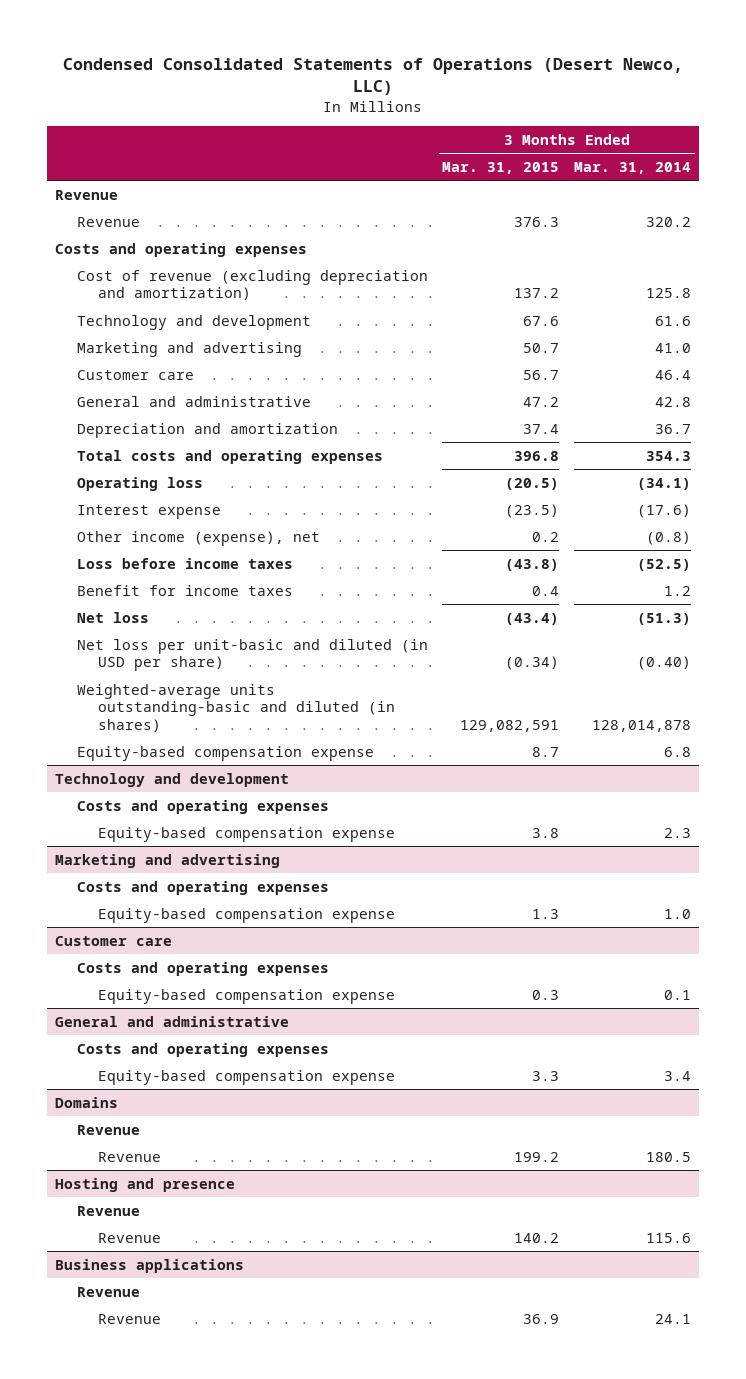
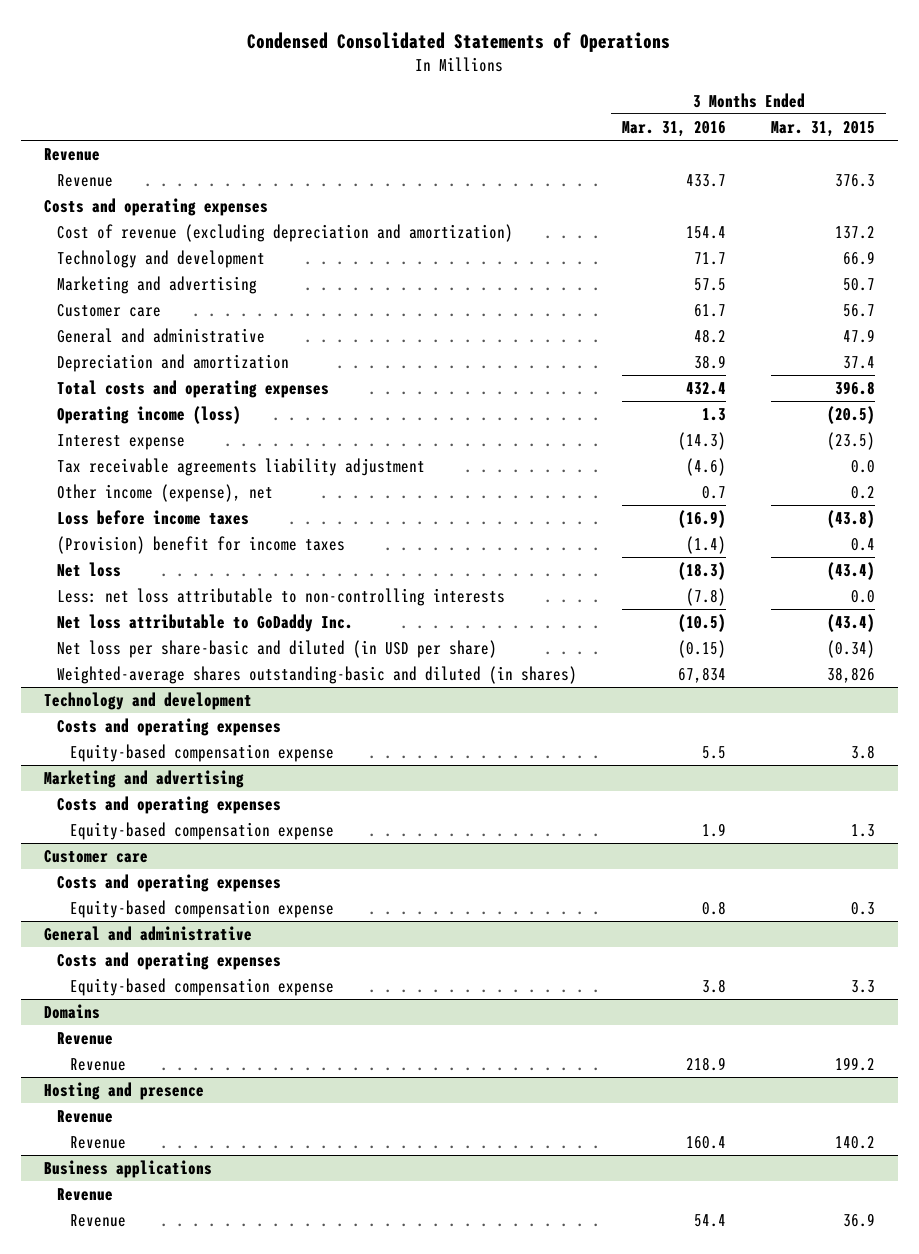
[62,57,683,96] Condensed Consolidated Statements of Operations (Desert Newco, LLC) -> [247,31,671,52] Condensed Consolidated Statements of Operations
[574,161,692,174] Mar. 31, 2014 -> none
none -> [622,120,727,137] Mar. 31, 2016
[523,315,560,326] 67.6 -> [843,251,876,266] 66.9
[523,396,560,407] 47.2 -> [843,329,876,344] 47.9
[76,476,203,491] Operating loss -> [57,406,242,425] Operating income (loss)
none -> [57,458,426,477] Tax receivable agreements liability adjustment
[76,584,293,596] Benefit for income taxes -> [57,536,346,555] (Provision) benefit for income taxes
[76,745,374,761] Equity-based compensation expense -> none
none -> [57,588,506,607] Less: net loss attributable to non-controlling interests
none -> [57,614,354,633] Net loss attributable to GoDaddy Inc.
[76,638,428,672] Net loss per unit-basic and diluted (in USD per share) -> [57,640,498,659] Net loss per share-basic and diluted (in USD per share)
[76,683,396,733] Weighted-average units outstanding-basic and diluted (in shares) -> [57,666,578,685] Weighted-average shares outstanding-basic and diluted (in shares)
[460,720,560,733] 129,082,591 -> [827,667,876,684] 38,826

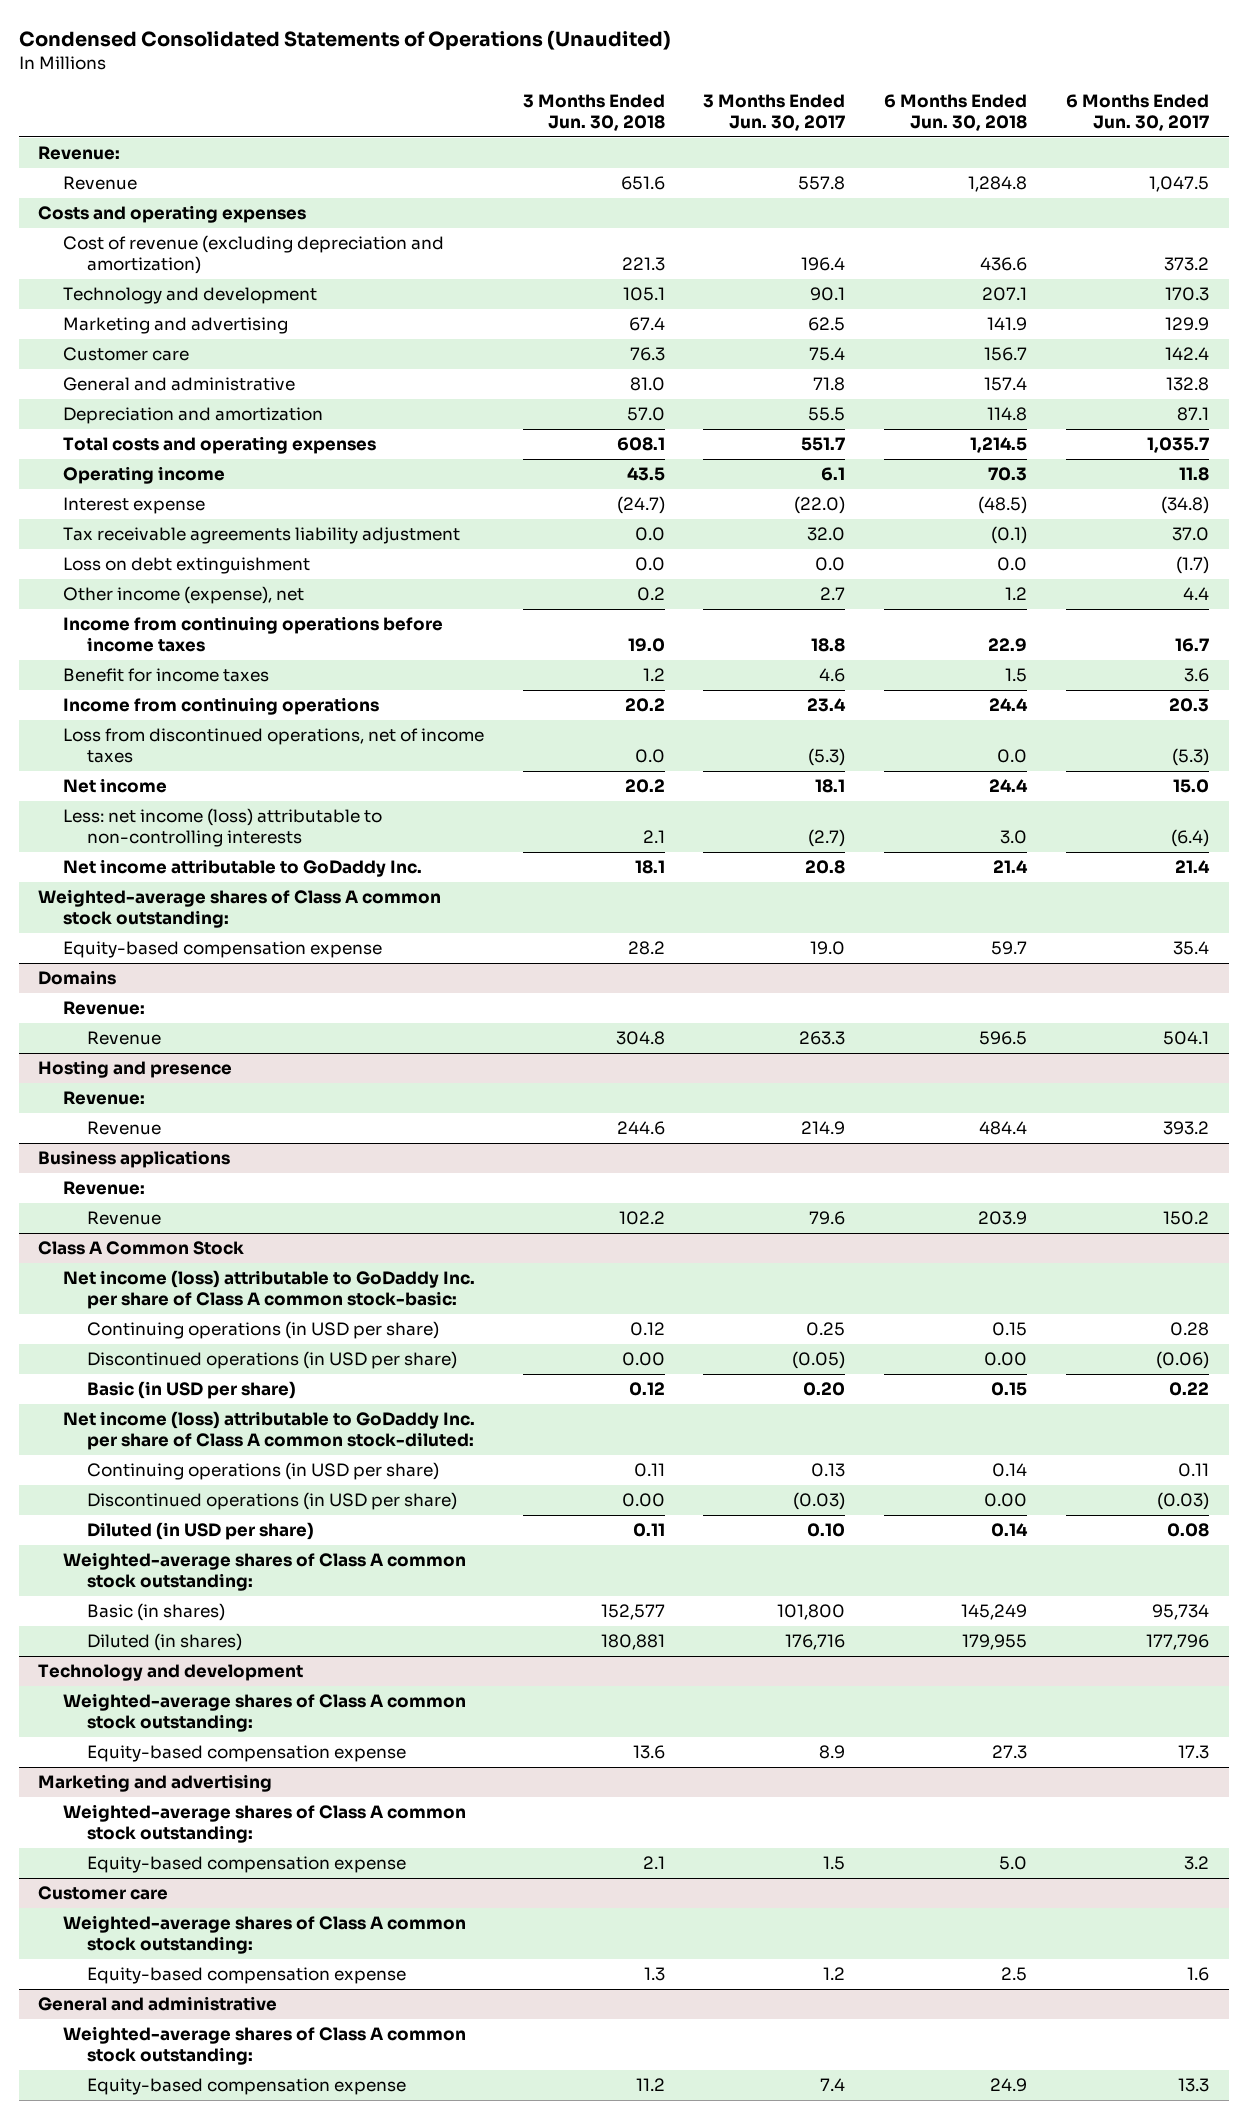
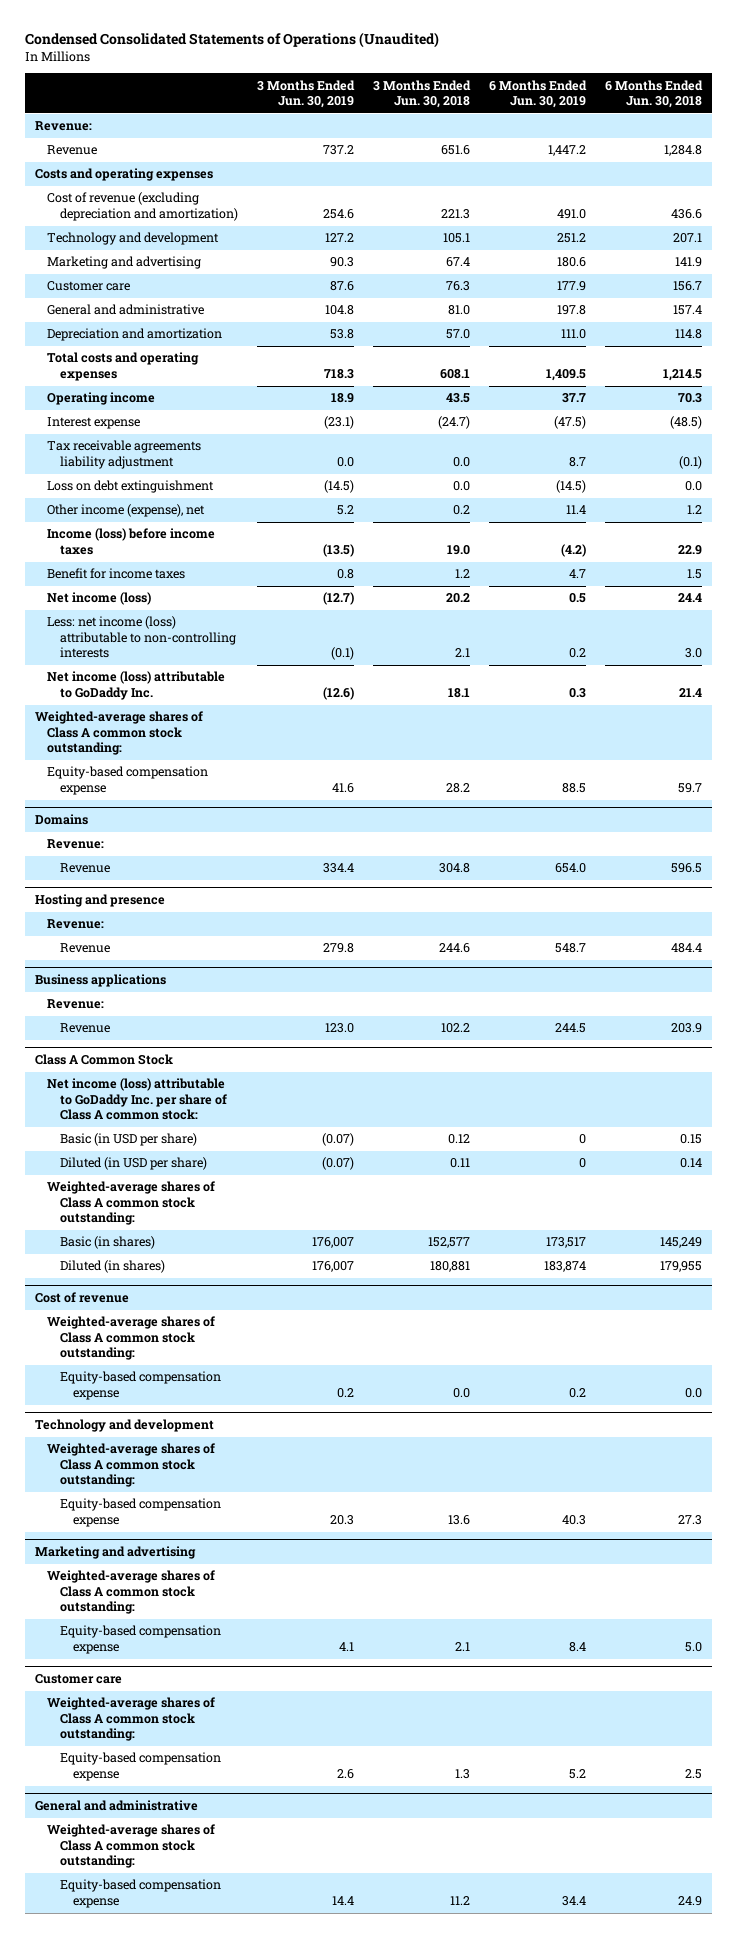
[703,93,846,132] 3 Months Ended Jun. 30, 2017 -> none
[1066,93,1210,132] 6 Months Ended Jun. 30, 2017 -> none
none -> [257,79,356,108] 3 Months Ended Jun. 30, 2019
none -> [489,79,588,108] 6 Months Ended Jun. 30, 2019
[62,616,443,653] Income from continuing operations before income taxes -> [47,528,216,555] Income (loss) before income taxes
[62,697,379,716] Income from continuing operations -> none
[62,728,484,764] Loss from discontinued operations, net of income taxes -> none
[62,778,167,794] Net income -> [47,592,152,606] Net income (loss)
[62,859,422,878] Net income attributable to GoDaddy Inc. -> [47,671,226,700] Net income (loss) attributable to GoDaddy Inc.
[86,1321,439,1340] Continuing operations (in USD per share) -> none
[86,1351,457,1370] Discontinued operations (in USD per share) -> none
[62,1270,475,1310] Net income (loss) attributable to GoDaddy Inc. per share of Class A common stock-basic: -> [47,1078,228,1121] Net income (loss) attributable to GoDaddy Inc. per share of Class A common stock:
[62,1411,475,1451] Net income (loss) attributable to GoDaddy Inc. per share of Class A common stock-diluted: -> none
[86,1462,439,1481] Continuing operations (in USD per share) -> none
[86,1492,457,1511] Discontinued operations (in USD per share) -> none
none -> [34,1292,129,1304] Cost of revenue
none -> [47,1316,216,1361] Weighted-average shares of Class A common stock outstanding:
none -> [60,1371,222,1400] Equity-based compensation expense

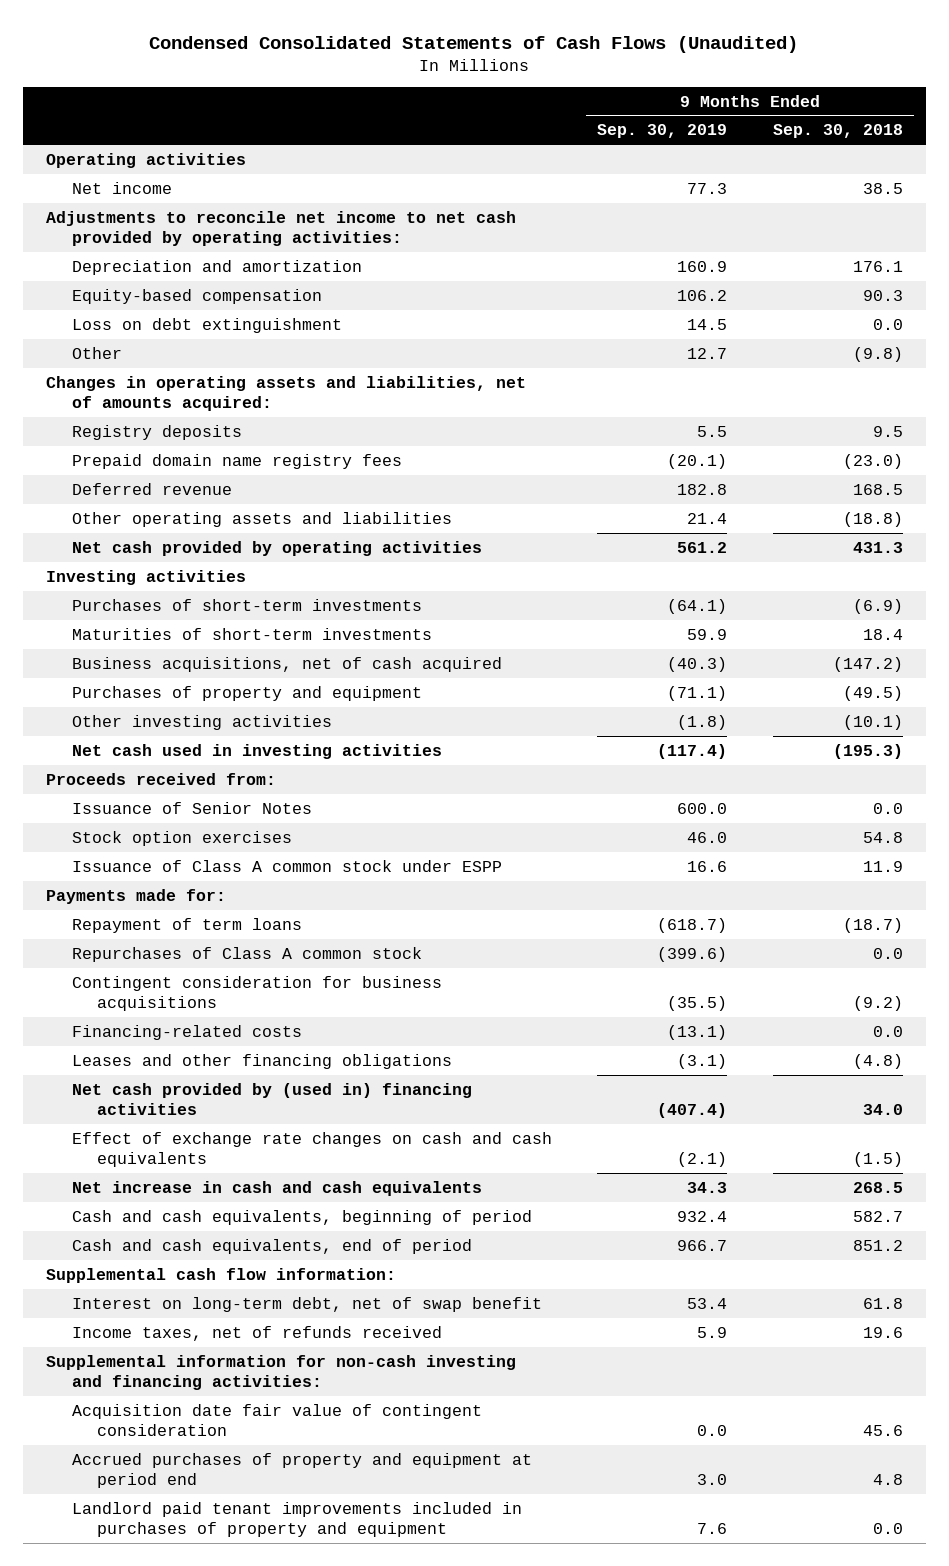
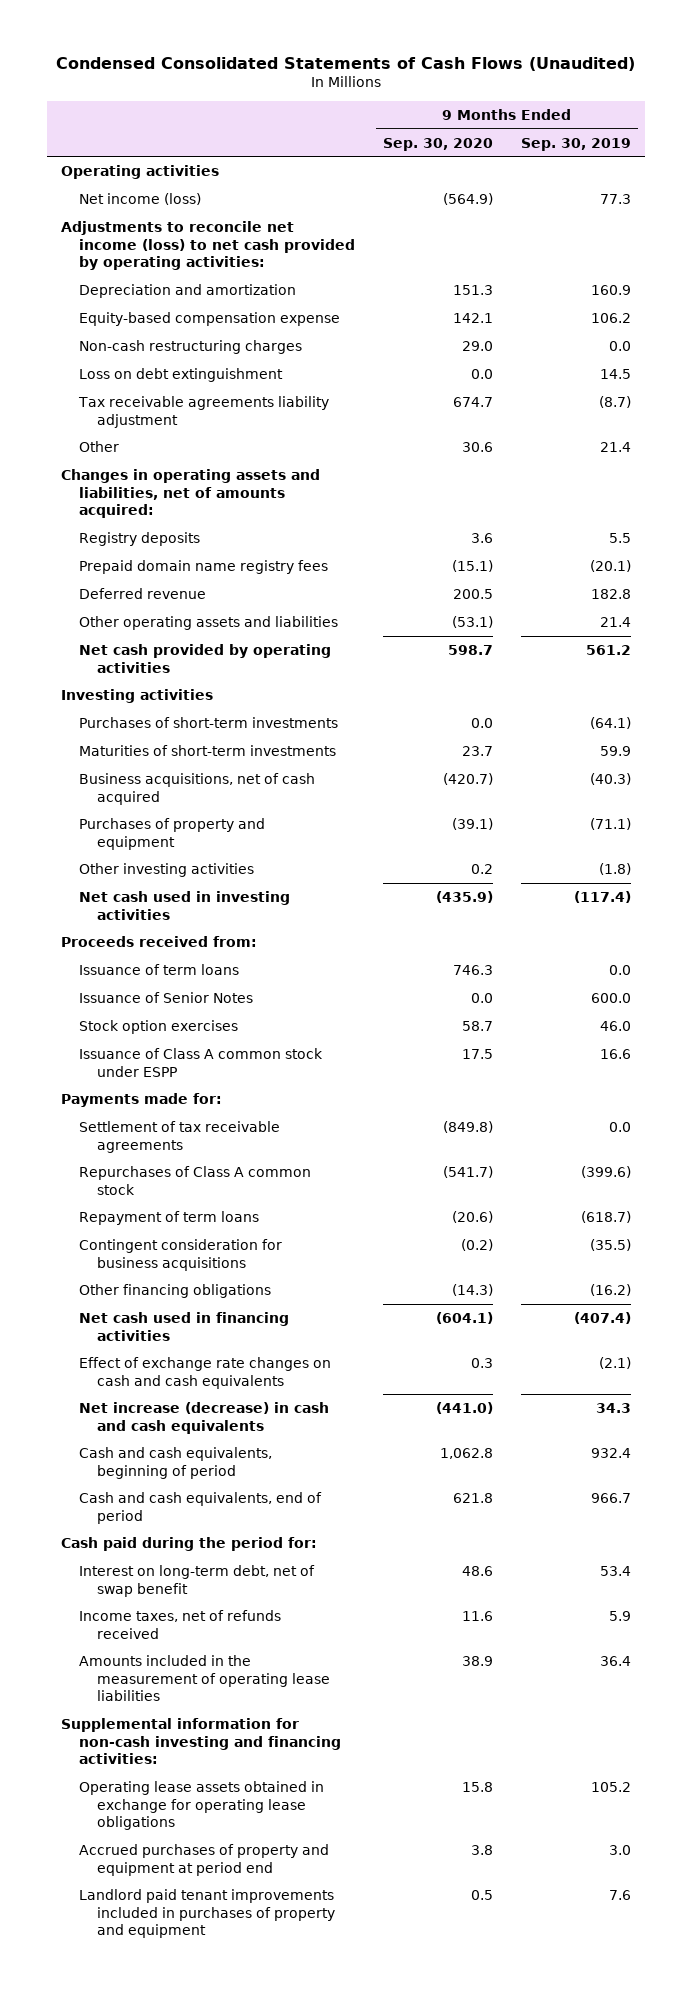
[772,124,903,139] Sep. 30, 2018 -> none
none -> [382,137,493,151] Sep. 30, 2020
[71,181,172,194] Net income -> [79,192,202,205] Net income (loss)
[45,210,516,246] Adjustments to reconcile net income to net cash provided by operating activities: -> [61,220,356,271] Adjustments to reconcile net income (loss) to net cash provided by operating activities:
[71,288,322,304] Equity-based compensation -> [79,311,341,326] Equity-based compensation expense
none -> [79,339,303,354] Non-cash restructuring charges
none -> [78,395,330,428] Tax receivable agreements liability adjustment
[687,347,728,359] 12.7 -> [599,441,631,452] 21.4
none -> [79,963,240,975] Issuance of term loans
none -> [79,1120,281,1153] Settlement of tax receivable agreements
[71,917,302,933] Repayment of term loans -> [79,1210,260,1225] Repayment of term loans
[71,1024,302,1040] Financing-related costs -> none
[71,1053,452,1069] Leases and other financing obligations -> [79,1283,272,1298] Other financing obligations
[677,1053,728,1069] (3.1) -> [589,1283,631,1296] (16.2)
[71,1082,472,1115] Net cash provided by (used in) financing activities -> [79,1311,290,1341] Net cash used in financing activities
[71,1180,482,1196] Net increase in cash and cash equivalents -> [79,1401,330,1434] Net increase (decrease) in cash and cash equivalents
[45,1267,396,1283] Supplemental cash flow information: -> [61,1536,318,1551] Cash paid during the period for:
none -> [79,1654,331,1702] Amounts included in the measurement of operating lease liabilities
[71,1403,482,1436] Acquisition date fair value of contingent consideration -> none
none -> [79,1780,325,1831] Operating lease assets obtained in exchange for operating lease obligations

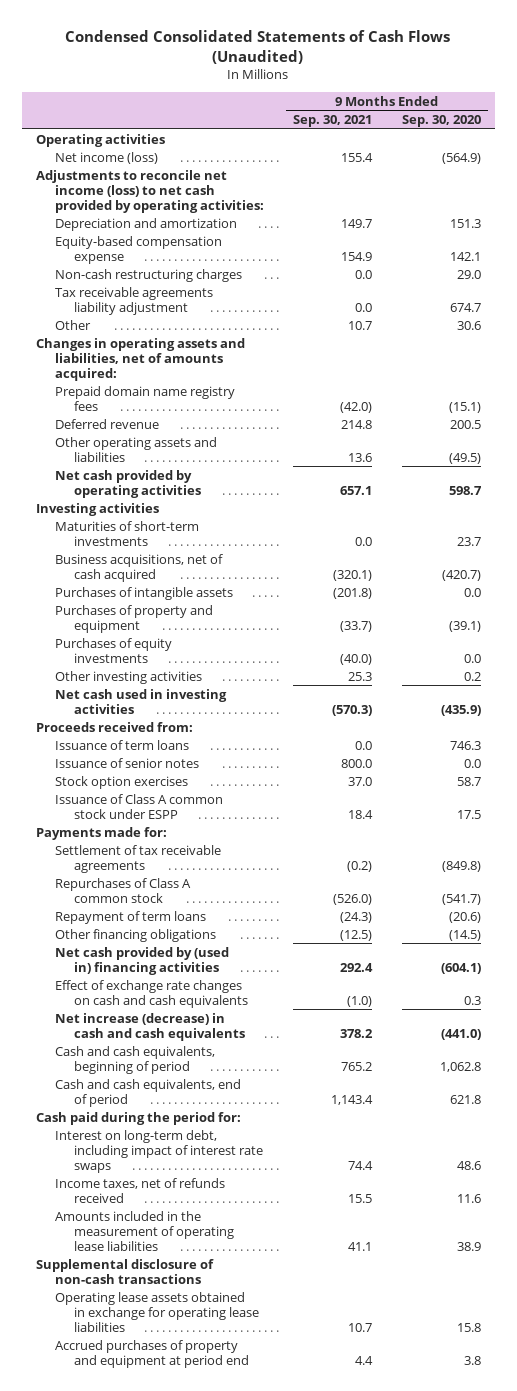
[520,137,631,151] Sep. 30, 2019 -> none
none -> [293,115,373,128] Sep. 30, 2021
[79,367,284,382] Loss on debt extinguishment -> none
[79,531,201,546] Registry deposits -> none
[451,615,493,628] (53.1) -> [448,452,481,464] (49.5)
[79,716,339,728] Purchases of short-term investments -> none
none -> [55,586,234,600] Purchases of intangible assets
none -> [55,637,173,663] Purchases of equity investments
[79,991,254,1003] Issuance of Senior Notes -> [55,757,200,768] Issuance of senior notes
[79,1238,283,1271] Contingent consideration for business acquisitions -> none
[451,1283,493,1296] (14.3) -> [448,929,481,941] (14.5)
[79,1311,290,1341] Net cash used in financing activities -> [55,946,230,975] Net cash provided by (used in) financing activities
[79,1564,316,1597] Interest on long-term debt, net of swap benefit -> [55,1129,264,1173] Interest on long-term debt, including impact of interest rate swaps
[61,1717,342,1765] Supplemental information for non-cash investing and financing activities: -> none
none -> [36,1258,215,1284] Supplemental disclosure of non-cash transactions
[79,1780,325,1831] Operating lease assets obtained in exchange for operating lease obligations -> [55,1291,260,1332] Operating lease assets obtained in exchange for operating lease liabilities
[79,1888,336,1939] Landlord paid tenant improvements included in purchases of property and equipment -> none

